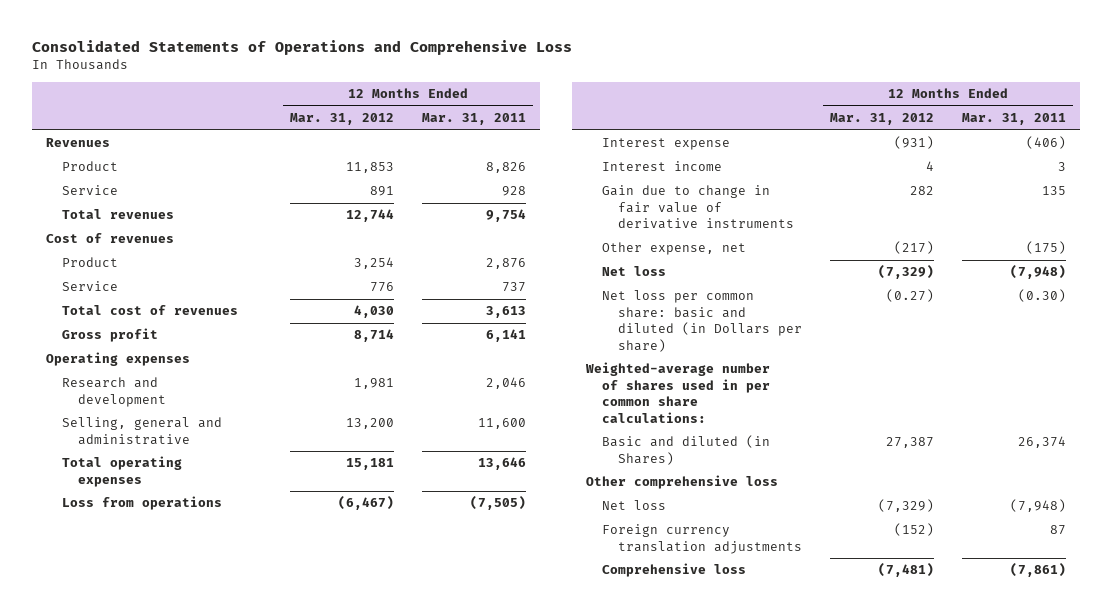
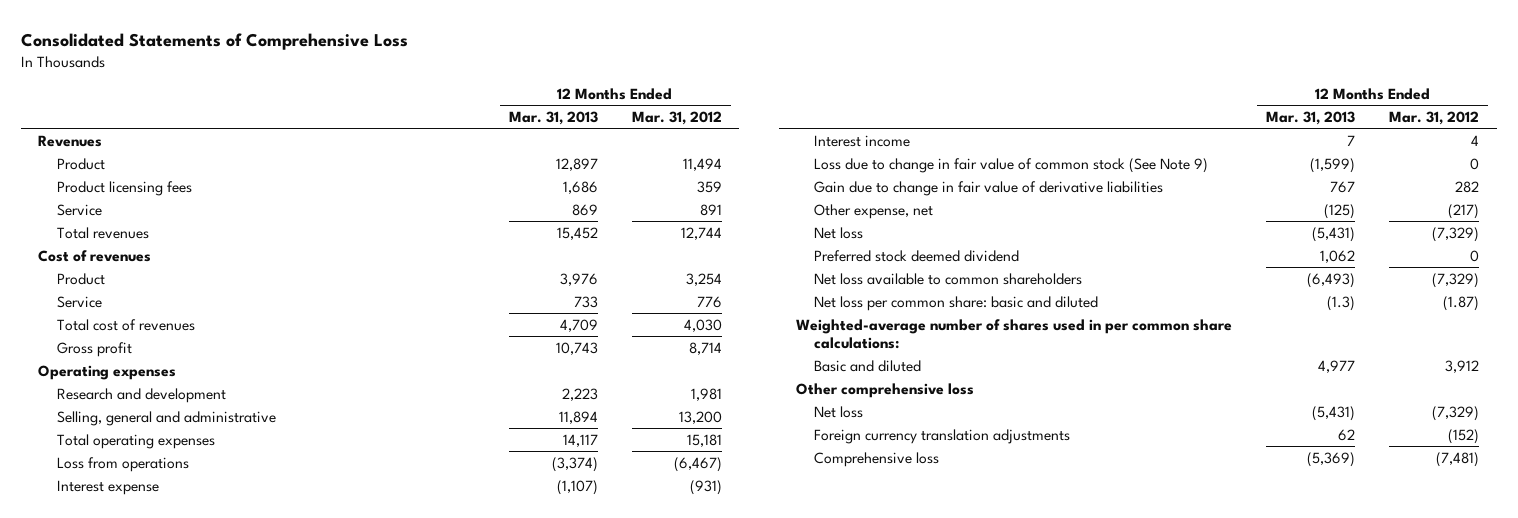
[32,39,573,55] Consolidated Statements of Operations and Comprehensive Loss -> [21,32,409,50] Consolidated Statements of Comprehensive Loss
[422,113,527,126] Mar. 31, 2011 -> none
none -> [508,110,598,125] Mar. 31, 2013
[346,162,395,174] 11,853 -> [683,157,723,171] 11,494
none -> [56,180,192,196] Product licensing fees
none -> [814,157,1209,173] Loss due to change in fair value of common stock (See Note 9)
[601,185,794,230] Gain due to change in fair value of derivative instruments -> [814,180,1164,196] Gain due to change in fair value of derivative liabilities
none -> [814,249,1020,262] Preferred stock deemed dividend
none -> [814,272,1083,285] Net loss available to common shareholders
[601,290,802,352] Net loss per common share: basic and diluted (in Dollars per share) -> [814,295,1099,311] Net loss per common share: basic and diluted
[885,289,934,303] (0.27) -> [1443,295,1480,311] (1.87)
[601,435,770,465] Basic and diluted (in Shares) -> [814,359,922,372] Basic and diluted
[885,437,934,449] 27,387 -> [1445,359,1480,373] 3,912

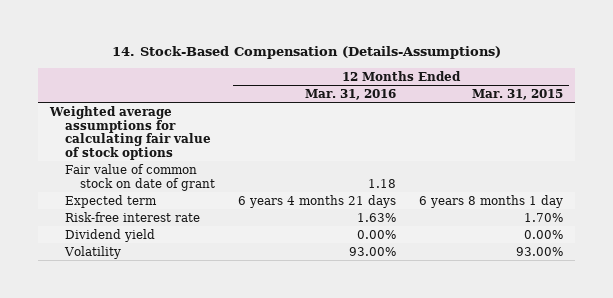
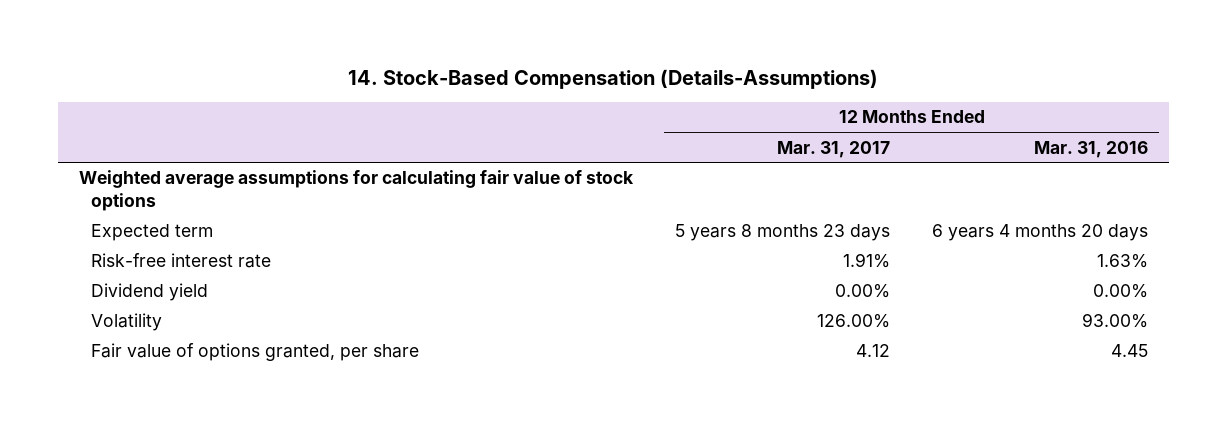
[472,88,564,100] Mar. 31, 2015 -> none
none -> [776,140,890,158] Mar. 31, 2017
[65,163,216,191] Fair value of common stock on date of grant -> none
[238,194,397,208] 6 years 4 months 21 days -> [932,224,1149,242] 6 years 4 months 20 days
none -> [90,343,419,362] Fair value of options granted, per share

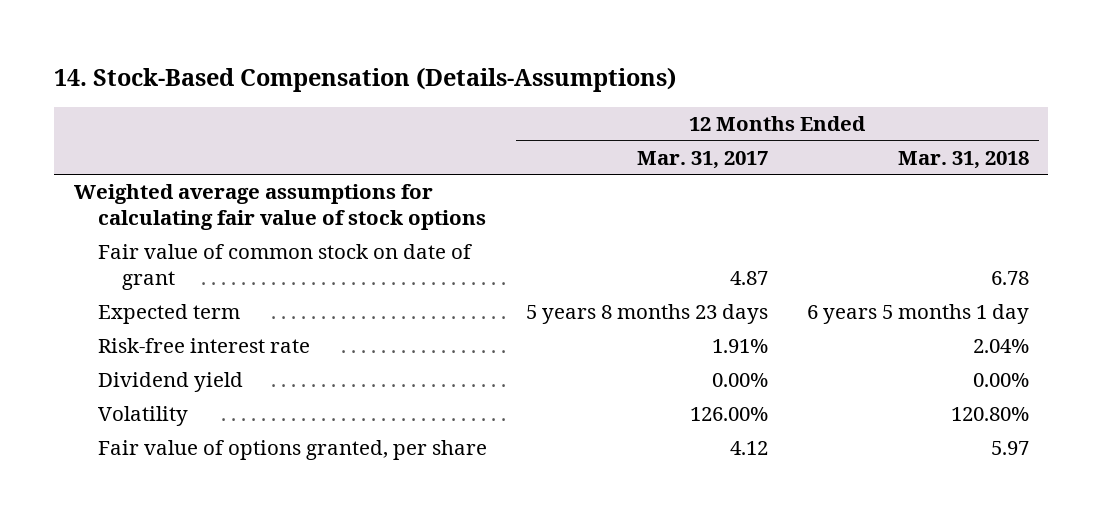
[1034,140,1149,158] Mar. 31, 2016 -> none
none -> [897,150,1029,169] Mar. 31, 2018
none -> [97,244,472,291] Fair value of common stock on date of grant

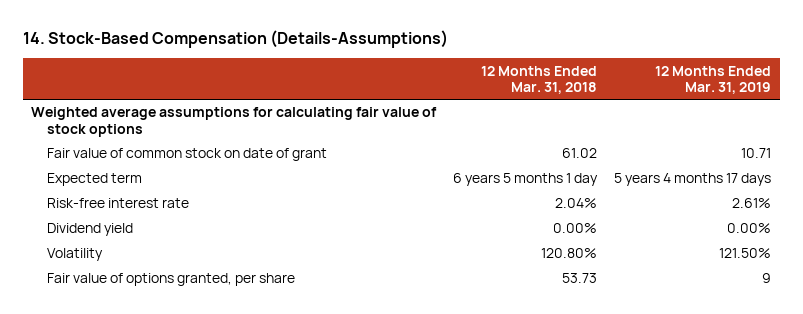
[636,150,768,169] Mar. 31, 2017 -> none
none -> [655,65,772,94] 12 Months Ended Mar. 31, 2019
[990,271,1029,286] 6.78 -> [562,148,598,159] 61.02
[990,441,1029,456] 5.97 -> [562,273,598,284] 53.73

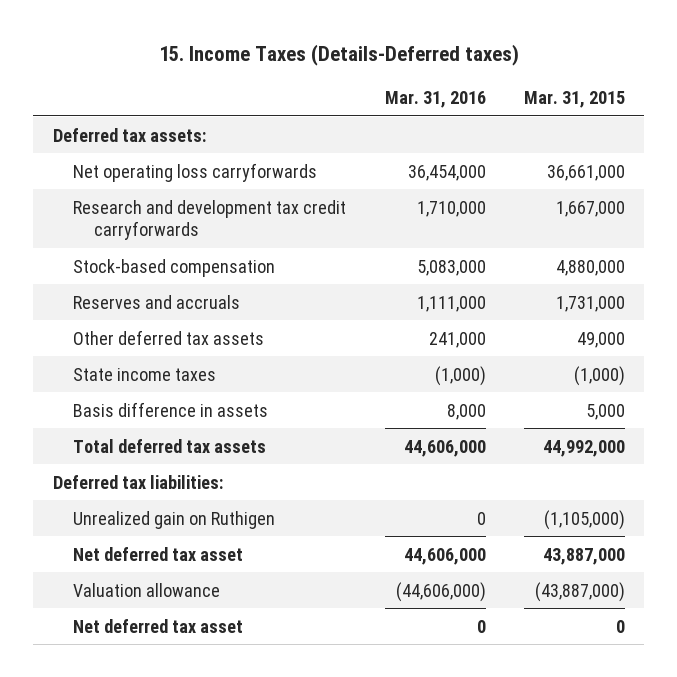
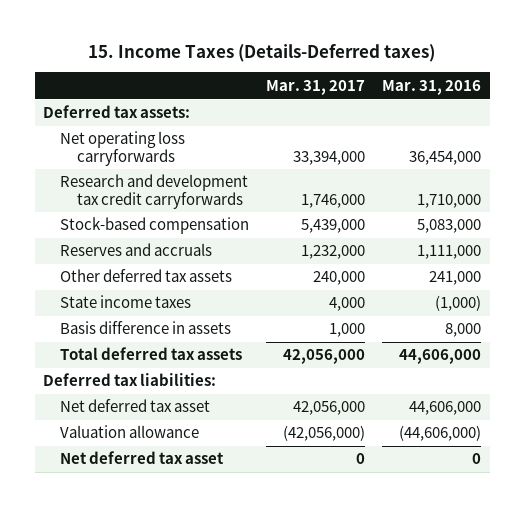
[523,90,625,108] Mar. 31, 2015 -> none
none -> [266,79,366,95] Mar. 31, 2017
[73,510,276,529] Unrealized gain on Ruthigen -> none

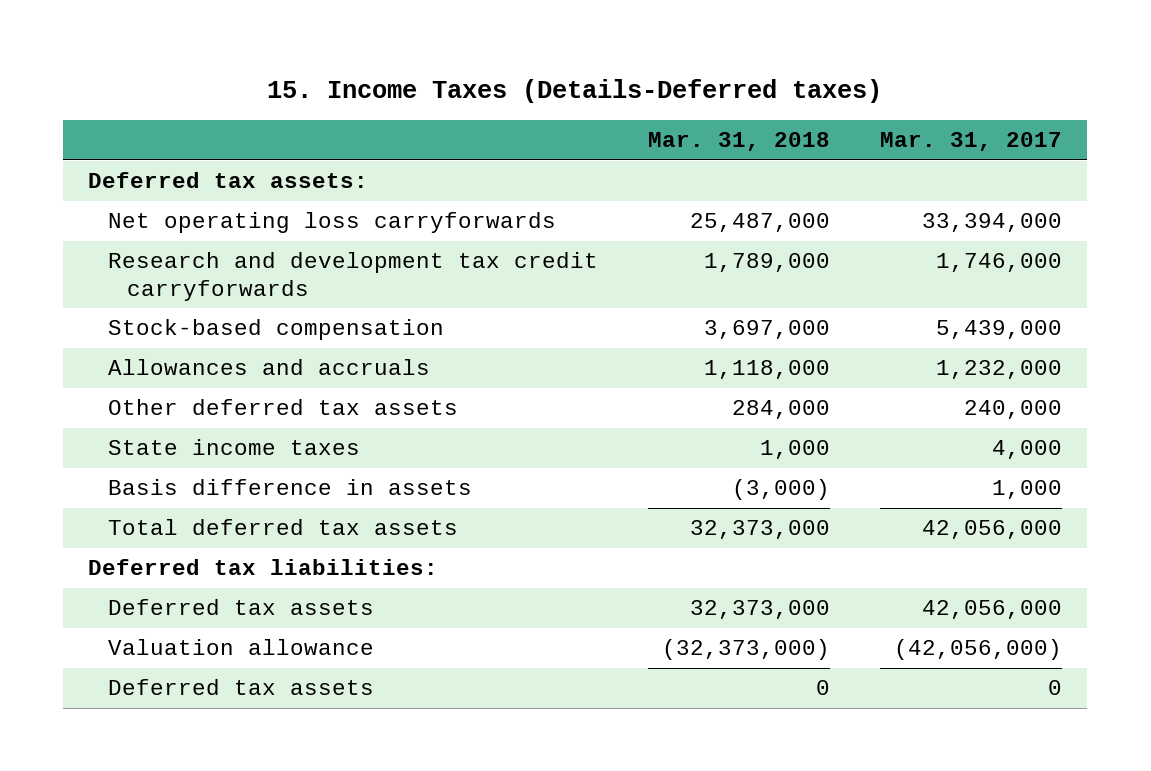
[382,79,482,95] Mar. 31, 2016 -> none
none -> [648,132,831,152] Mar. 31, 2018
[59,243,212,257] Reserves and accruals -> [107,359,430,376] Allowances and accruals
[59,399,210,413] Net deferred tax asset -> [107,599,374,616] Deferred tax assets
[59,451,224,465] Net deferred tax asset -> [107,679,374,696] Deferred tax assets

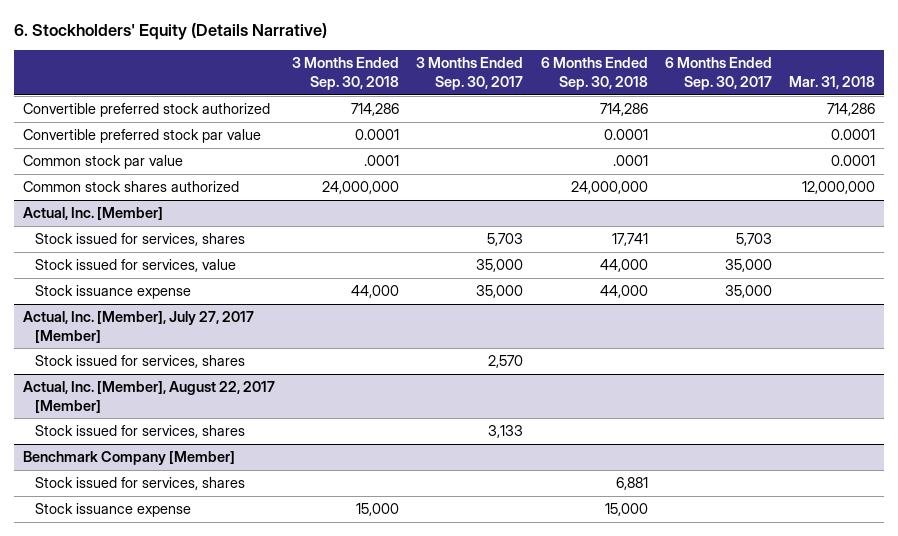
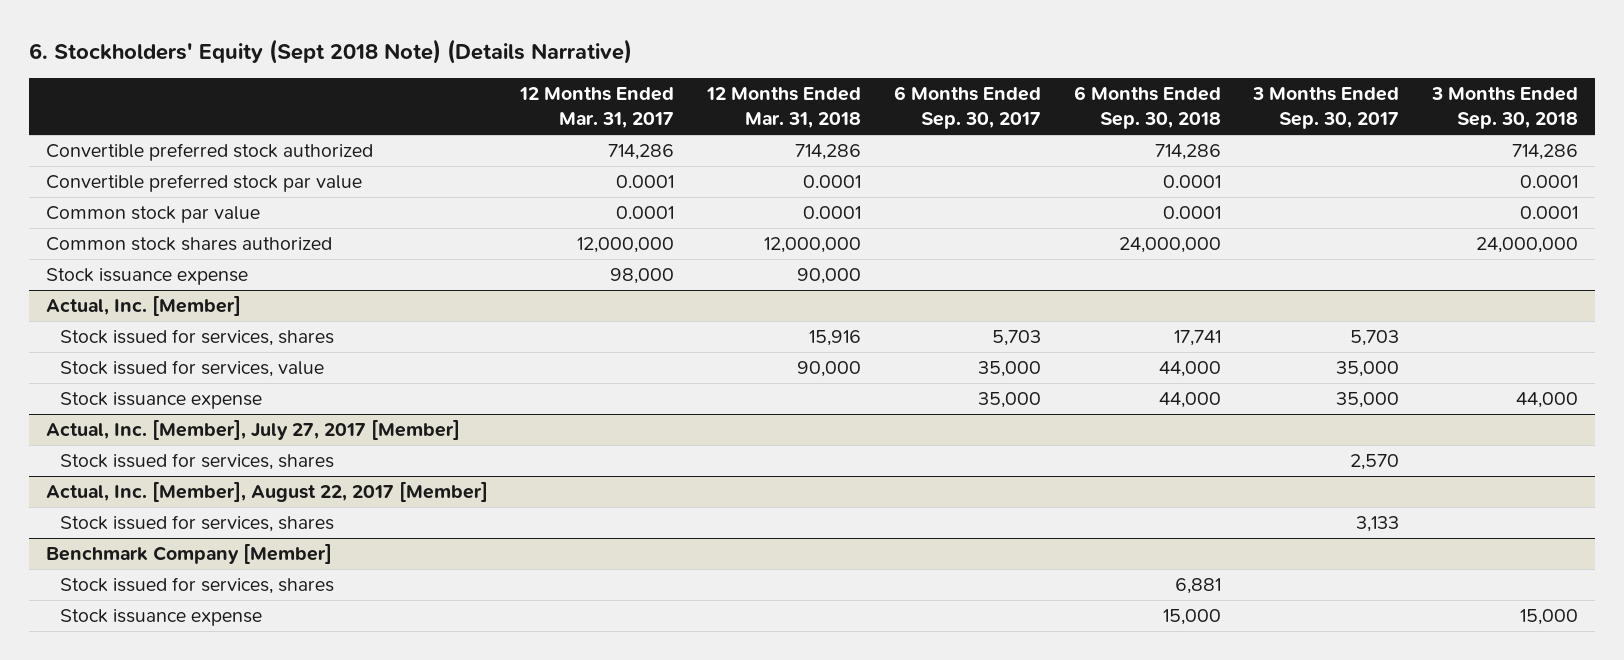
[13,23,327,41] 6. Stockholders' Equity (Details Narrative) -> [29,39,633,65] 6. Stockholders' Equity (Sept 2018 Note) (Details Narrative)
[789,75,876,89] Mar. 31, 2018 -> none
none -> [519,87,675,129] 12 Months Ended Mar. 31, 2017
none -> [706,87,862,129] 12 Months Ended Mar. 31, 2018
[363,155,399,167] .0001 -> [1520,206,1579,220] 0.0001
[612,155,648,167] .0001 -> [1162,206,1221,220] 0.0001
none -> [45,268,248,286] Stock issuance expense

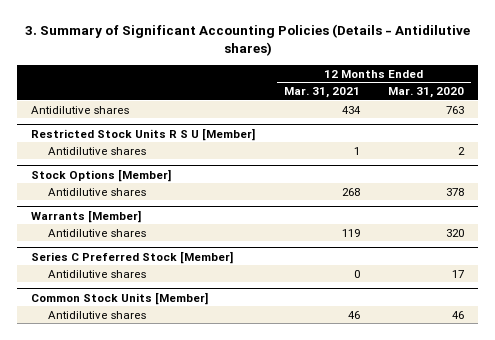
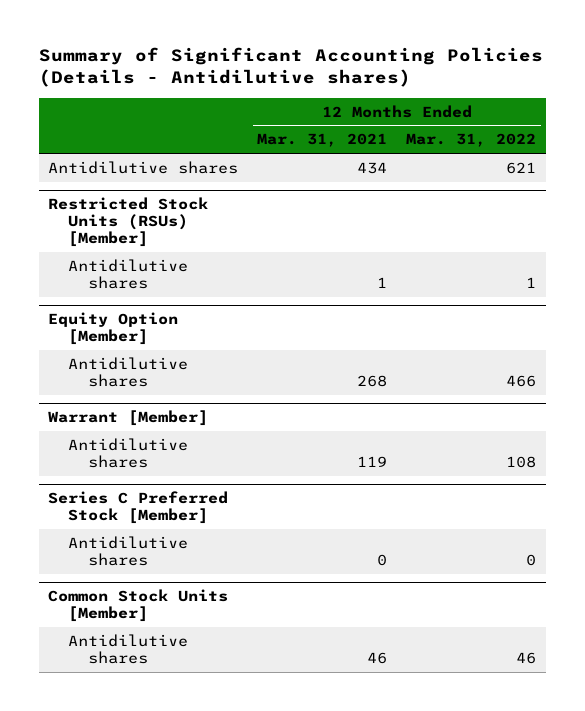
[24,24,470,57] 3. Summary of Significant Accounting Policies (Details - Antidilutive shares) -> [38,47,543,88] Summary of Significant Accounting Policies (Details - Antidilutive shares)
[388,87,465,99] Mar. 31, 2020 -> none
none -> [406,133,537,148] Mar. 31, 2022
[31,127,256,141] Restricted Stock Units R S U [Member] -> [48,197,209,248] Restricted Stock Units (RSUs) [Member]
[31,168,172,182] Stock Options [Member] -> [48,312,179,346] Equity Option [Member]
[31,209,142,223] Warrants [Member] -> [48,410,209,427] Warrant [Member]

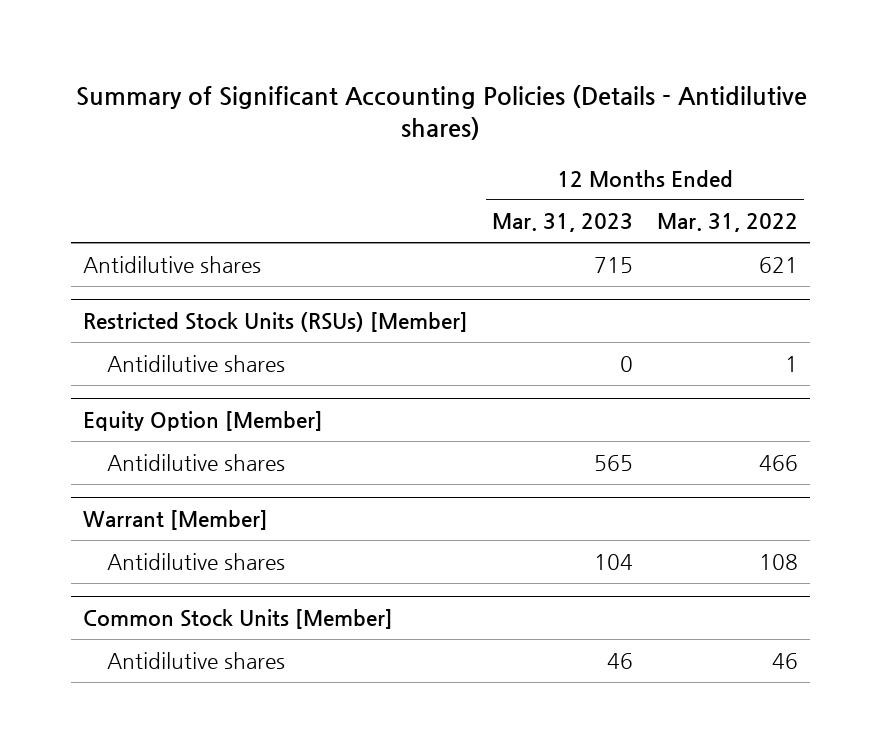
[257,133,388,148] Mar. 31, 2021 -> none
none -> [492,213,634,233] Mar. 31, 2023
[48,491,229,525] Series C Preferred Stock [Member] -> none
[68,535,189,566] Antidilutive shares -> none

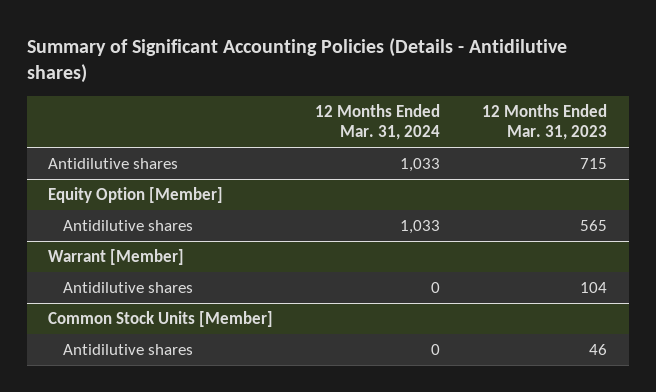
[656,213,798,233] Mar. 31, 2022 -> none
none -> [315,104,441,141] 12 Months Ended Mar. 31, 2024
[83,311,469,332] Restricted Stock Units (RSUs) [Member] -> none
[107,354,286,372] Antidilutive shares -> none

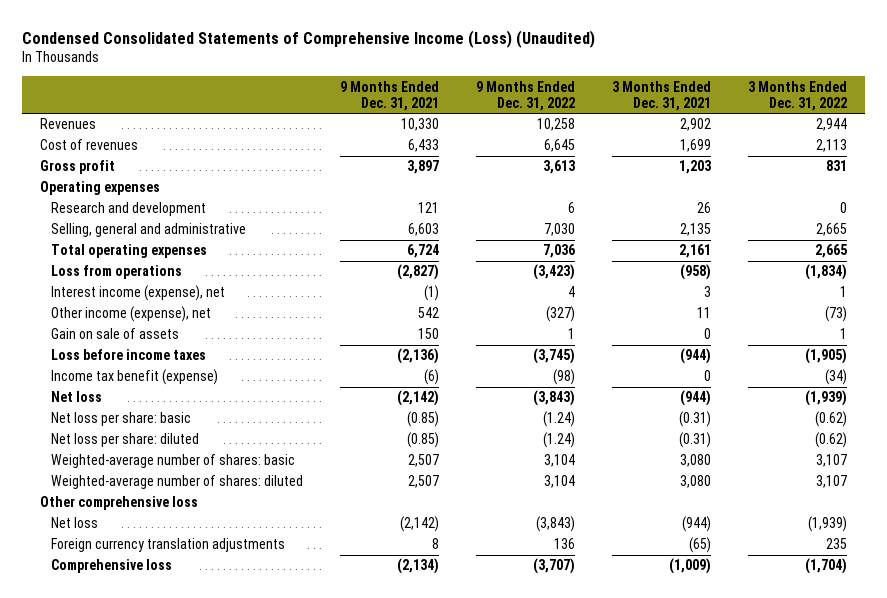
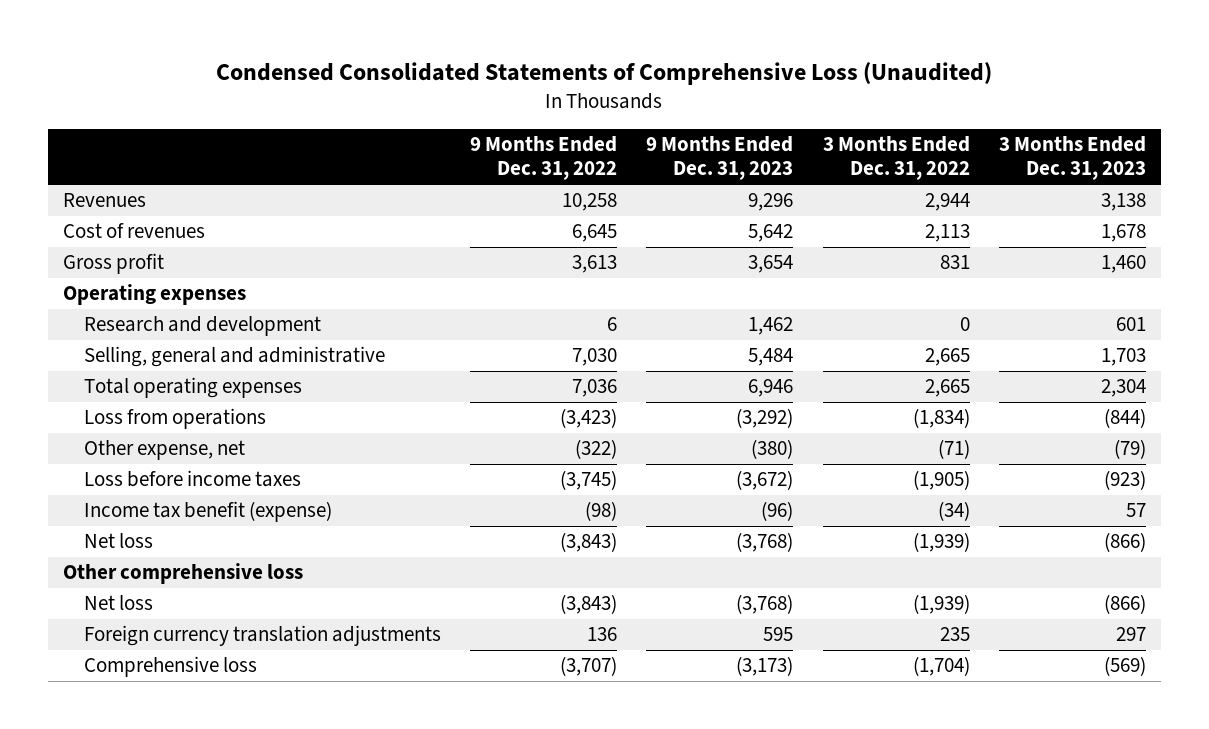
[22,29,596,48] Condensed Consolidated Statements of Comprehensive Income (Loss) (Unaudited) -> [216,62,993,86] Condensed Consolidated Statements of Comprehensive Loss (Unaudited)
[340,80,440,111] 9 Months Ended Dec. 31, 2021 -> none
[611,80,711,111] 3 Months Ended Dec. 31, 2021 -> none
none -> [646,136,794,181] 9 Months Ended Dec. 31, 2023
none -> [998,136,1146,181] 3 Months Ended Dec. 31, 2023
[51,285,226,302] Interest income (expense), net -> none
[51,328,180,340] Gain on sale of assets -> none
[51,306,212,323] Other income (expense), net -> [83,440,245,461] Other expense, net
[545,306,575,323] (327) -> [575,439,618,460] (322)
[824,306,847,323] (73) -> [937,439,970,460] (71)
[51,412,192,427] Net loss per share: basic -> none
[51,433,200,448] Net loss per share: diluted -> none
[51,454,296,469] Weighted-average number of shares: basic -> none
[51,475,304,490] Weighted-average number of shares: diluted -> none

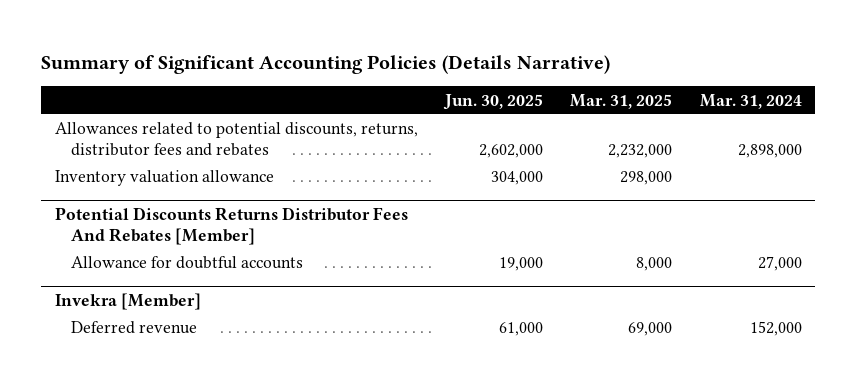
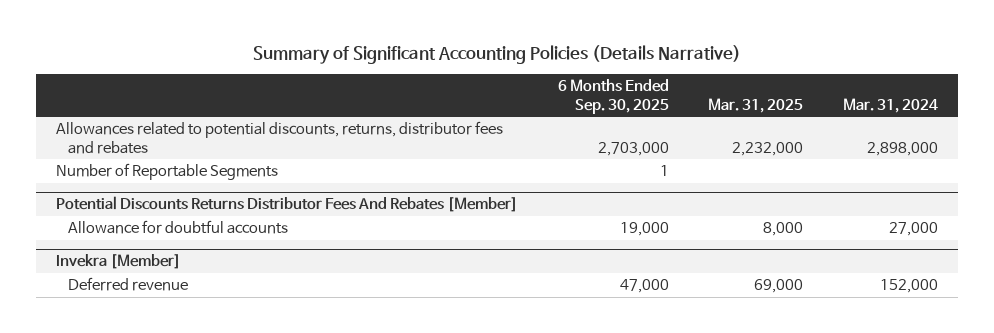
[443,93,544,110] Jun. 30, 2025 -> none
none -> [557,79,669,114] 6 Months Ended Sep. 30, 2025
[54,170,274,187] Inventory valuation allowance -> none
none -> [56,163,279,181] Number of Reportable Segments

